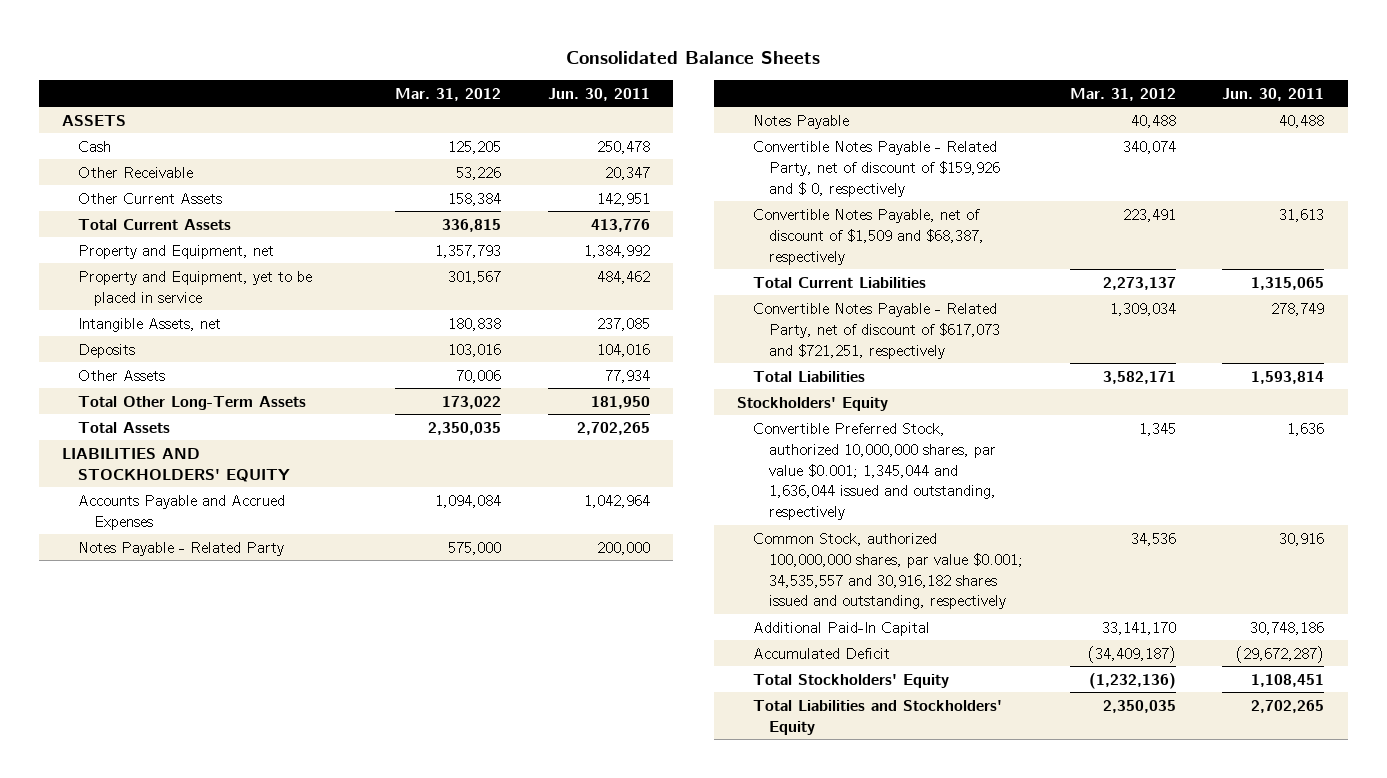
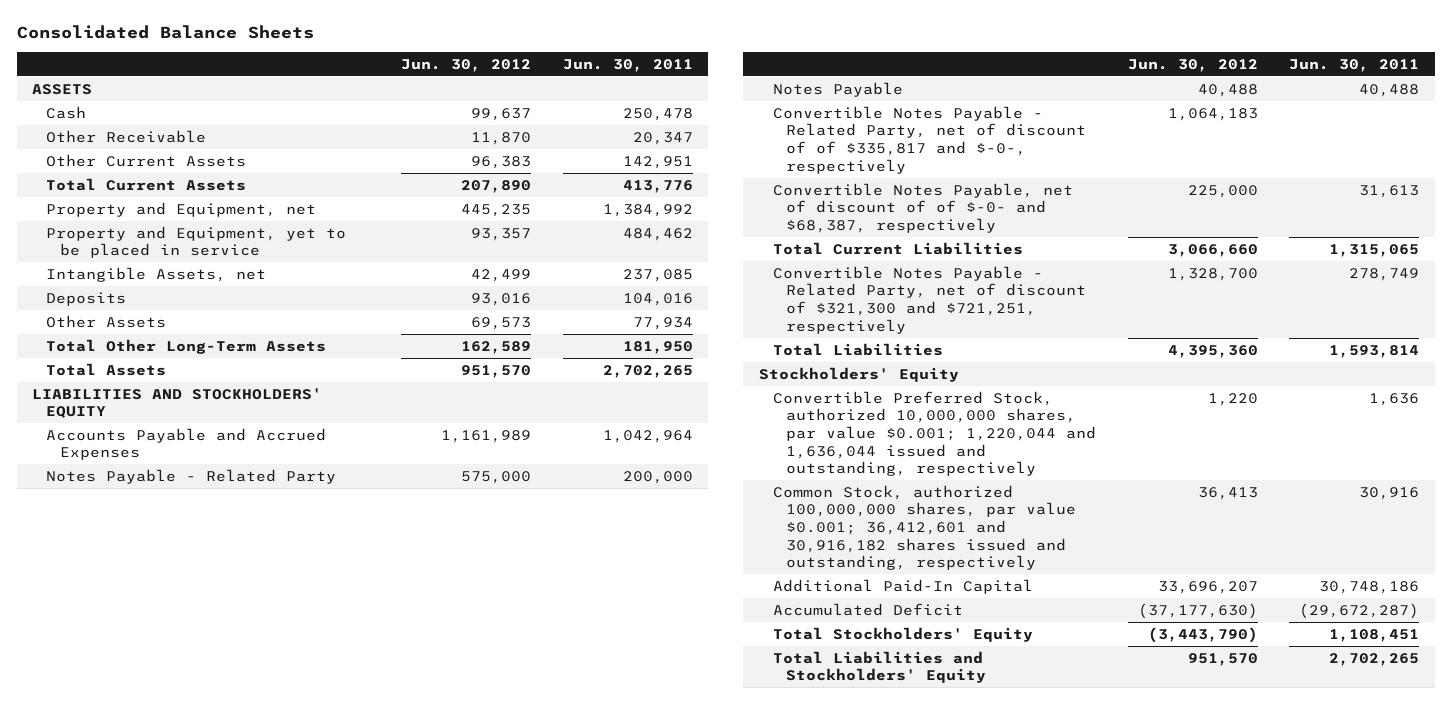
[394,87,501,101] Mar. 31, 2012 -> none
none -> [401,58,532,72] Jun. 30, 2012
[752,140,1000,197] Convertible Notes Payable - Related Party, net of discount of $159,926 and $ 0, respectively -> [772,105,1087,174] Convertible Notes Payable - Related Party, net of discount of of $335,817 and $-0-, respectively
[752,208,984,265] Convertible Notes Payable, net of discount of $1,509 and $68,387, respectively -> [772,182,1073,234] Convertible Notes Payable, net of discount of of $-0- and $68,387, respectively
[752,302,1000,359] Convertible Notes Payable - Related Party, net of discount of $617,073 and $721,251, respectively -> [772,265,1087,334] Convertible Notes Payable - Related Party, net of discount of $321,300 and $721,251, respectively
[752,422,996,521] Convertible Preferred Stock, authorized 10,000,000 shares, par value $0.001; 1,345,044 and 1,636,044 issued and outstanding, respectively -> [772,390,1097,477] Convertible Preferred Stock, authorized 10,000,000 shares, par value $0.001; 1,220,044 and 1,636,044 issued and outstanding, respectively
[752,532,1023,610] Common Stock, authorized 100,000,000 shares, par value $0.001; 34,535,557 and 30,916,182 shares issued and outstanding, respectively -> [772,484,1077,571] Common Stock, authorized 100,000,000 shares, par value $0.001; 36,412,601 and 30,916,182 shares issued and outstanding, respectively

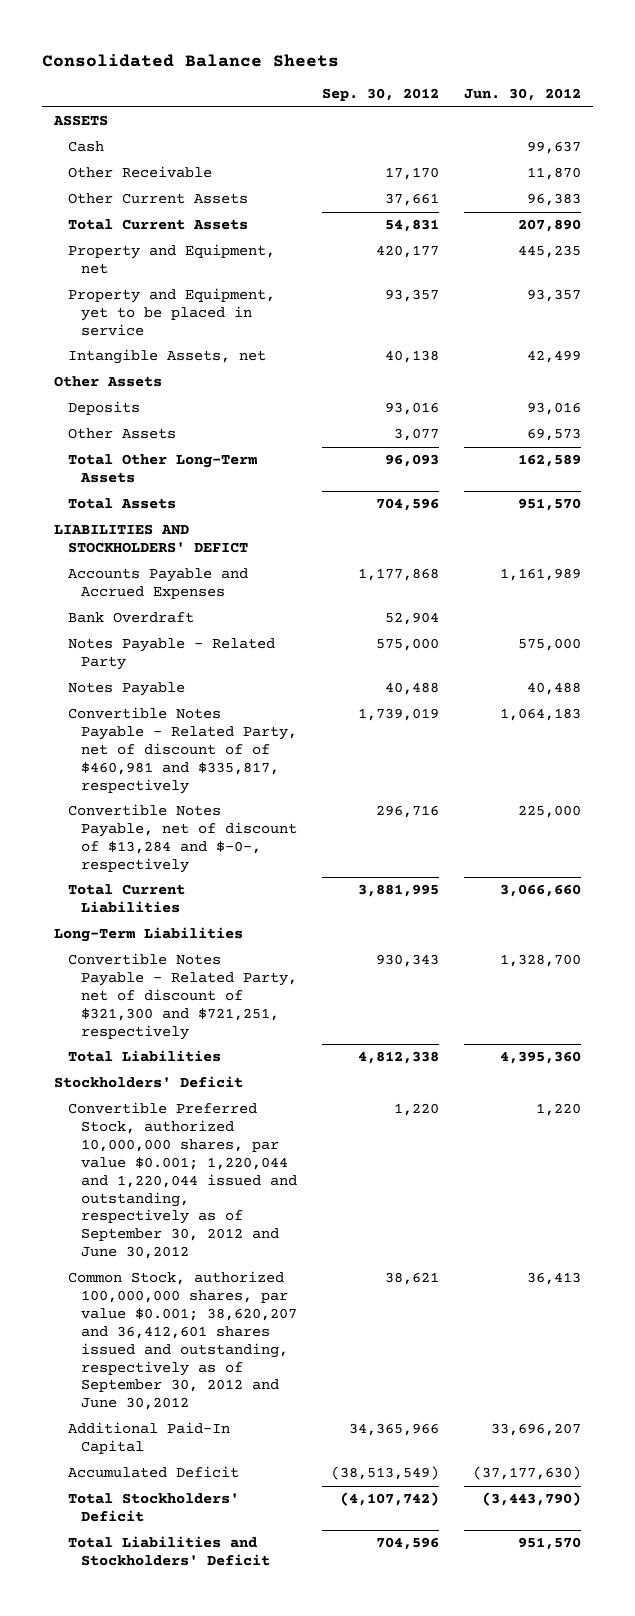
[562,58,693,72] Jun. 30, 2011 -> none
none -> [322,88,440,102] Sep. 30, 2012
none -> [53,376,162,388] Other Assets
[32,387,323,419] LIABILITIES AND STOCKHOLDERS' EQUITY -> [53,524,248,554] LIABILITIES AND STOCKHOLDERS' DEFICT
none -> [67,612,194,624] Bank Overdraft
[772,105,1087,174] Convertible Notes Payable - Related Party, net of discount of of $335,817 and $-0-, respectively -> [67,707,298,794] Convertible Notes Payable - Related Party, net of discount of of $460,981 and $335,817, respectively
[772,182,1073,234] Convertible Notes Payable, net of discount of of $-0- and $68,387, respectively -> [67,804,298,873] Convertible Notes Payable, net of discount of $13,284 and $-0-, respectively
none -> [53,927,243,943] Long-Term Liabilities
[758,366,959,382] Stockholders' Equity -> [53,1076,243,1089] Stockholders' Deficit
[772,390,1097,477] Convertible Preferred Stock, authorized 10,000,000 shares, par value $0.001; 1,220,044 and 1,636,044 issued and outstanding, respectively -> [67,1102,298,1260] Convertible Preferred Stock, authorized 10,000,000 shares, par value $0.001; 1,220,044 and 1,220,044 issued and outstanding, respectively as of September 30, 2012 and June 30,2012
[772,484,1077,571] Common Stock, authorized 100,000,000 shares, par value $0.001; 36,412,601 and 30,916,182 shares issued and outstanding, respectively -> [67,1271,298,1411] Common Stock, authorized 100,000,000 shares, par value $0.001; 38,620,207 and 36,412,601 shares issued and outstanding, respectively as of September 30, 2012 and June 30,2012
[772,626,1033,642] Total Stockholders' Equity -> [67,1493,239,1523] Total Stockholders' Deficit
[772,650,987,684] Total Liabilities and Stockholders' Equity -> [67,1536,271,1567] Total Liabilities and Stockholders' Deficit

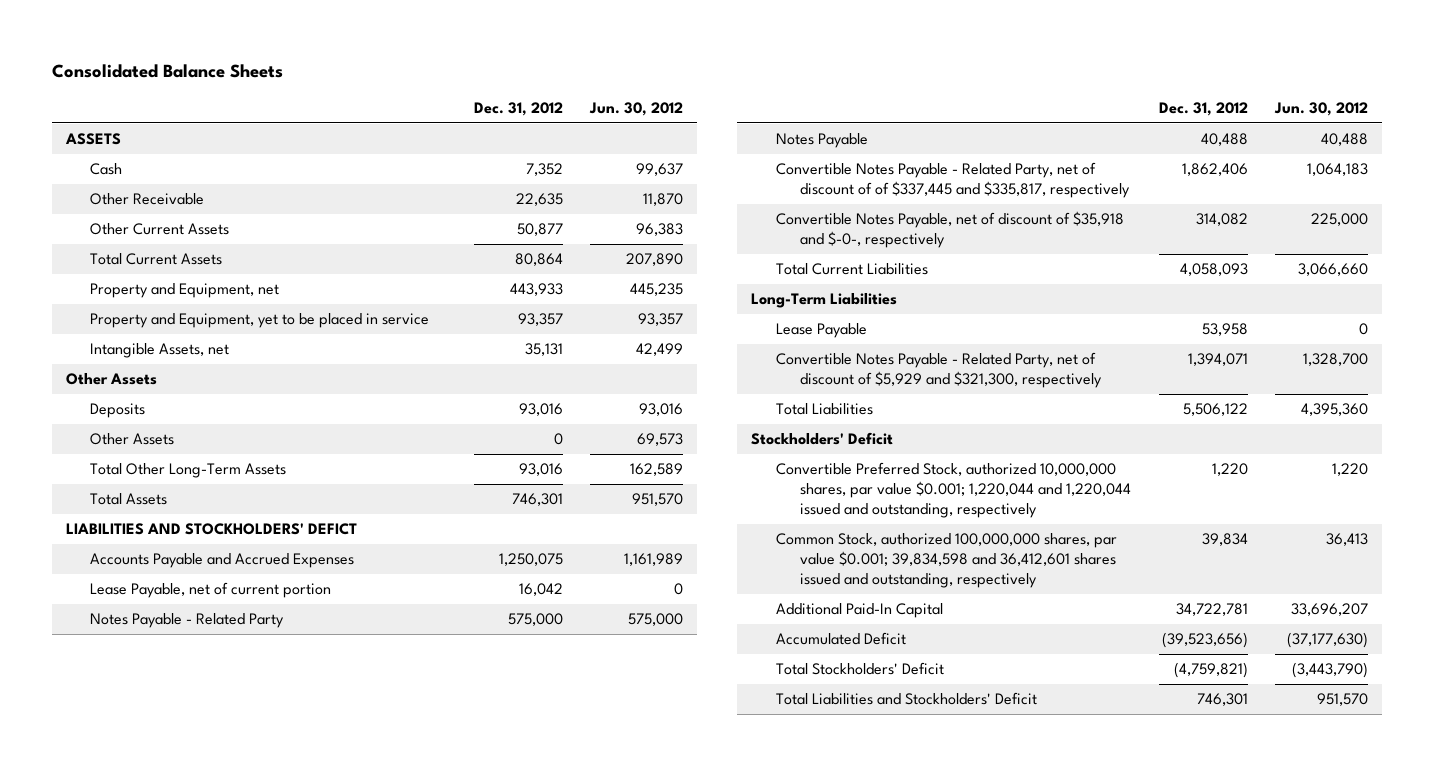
[322,88,440,102] Sep. 30, 2012 -> none
none -> [473,102,563,117] Dec. 31, 2012
[67,612,194,624] Bank Overdraft -> none
none -> [90,582,332,599] Lease Payable, net of current portion
[67,707,298,794] Convertible Notes Payable - Related Party, net of discount of of $460,981 and $335,817, respectively -> [775,162,1131,199] Convertible Notes Payable - Related Party, net of discount of of $337,445 and $335,817, respectively
[67,804,298,873] Convertible Notes Payable, net of discount of $13,284 and $-0-, respectively -> [775,211,1124,249] Convertible Notes Payable, net of discount of $35,918 and $-0-, respectively
none -> [775,323,867,339] Lease Payable
[67,953,298,1040] Convertible Notes Payable - Related Party, net of discount of $321,300 and $721,251, respectively -> [775,352,1103,389] Convertible Notes Payable - Related Party, net of discount of $5,929 and $321,300, respectively
[67,1102,298,1260] Convertible Preferred Stock, authorized 10,000,000 shares, par value $0.001; 1,220,044 and 1,220,044 issued and outstanding, respectively as of September 30, 2012 and June 30,2012 -> [775,462,1132,519] Convertible Preferred Stock, authorized 10,000,000 shares, par value $0.001; 1,220,044 and 1,220,044 issued and outstanding, respectively
[67,1271,298,1411] Common Stock, authorized 100,000,000 shares, par value $0.001; 38,620,207 and 36,412,601 shares issued and outstanding, respectively as of September 30, 2012 and June 30,2012 -> [775,533,1117,589] Common Stock, authorized 100,000,000 shares, par value $0.001; 39,834,598 and 36,412,601 shares issued and outstanding, respectively

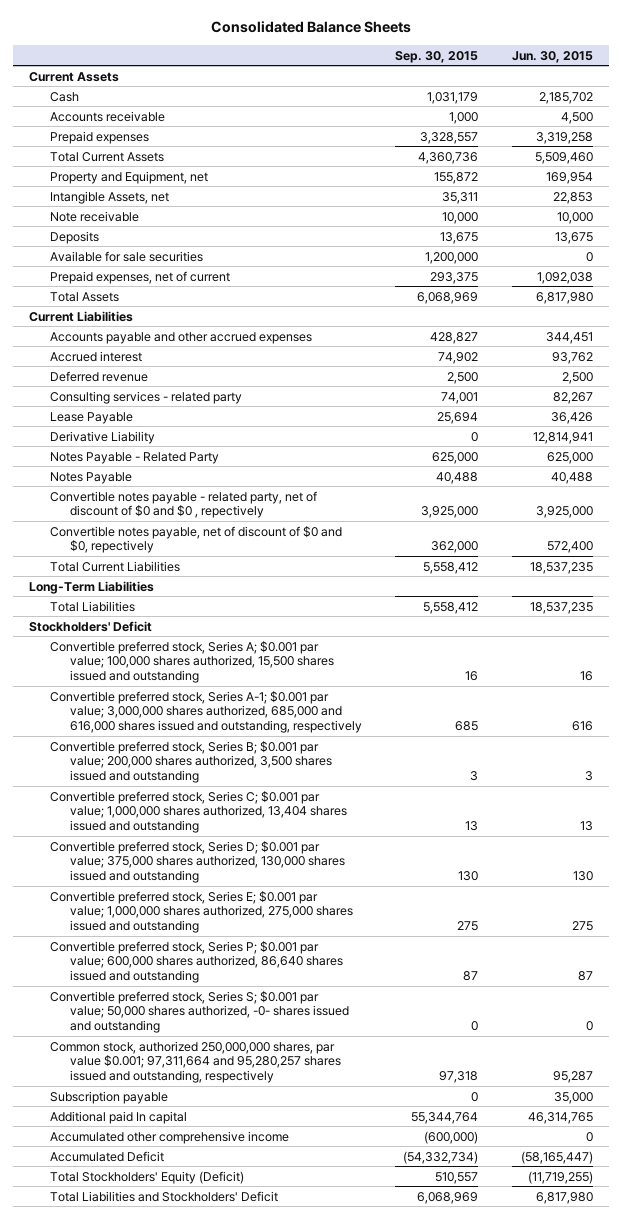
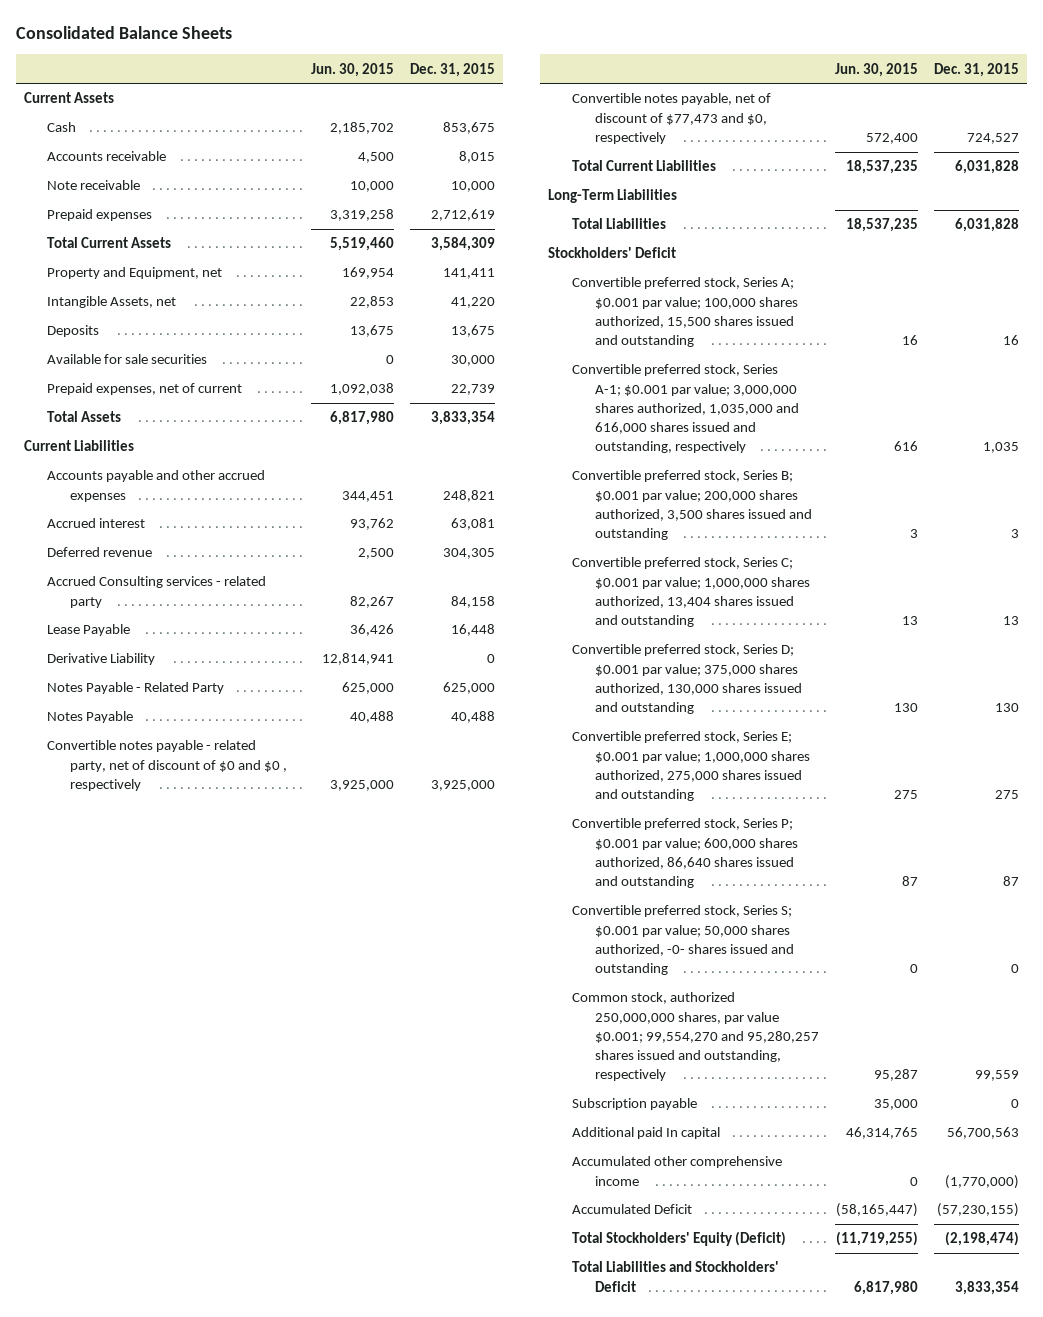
[395,50,479,63] Sep. 30, 2015 -> none
none -> [409,62,495,77] Dec. 31, 2015
[49,210,139,222] Note receivable -> [47,180,141,191] Note receivable
[534,151,593,164] 5,509,460 -> [329,237,394,252] 5,519,460
[49,390,242,404] Consulting services - related party -> [47,576,267,608] Accrued Consulting services - related party
[49,490,317,519] Convertible notes payable - related party, net of discount of $0 and $0 , repectively -> [47,740,288,791] Convertible notes payable - related party, net of discount of $0 and $0 , respectively
[49,525,342,554] Convertible notes payable, net of discount of $0 and $0, repectively -> [571,93,771,144] Convertible notes payable, net of discount of $77,473 and $0, respectively
[49,690,362,734] Convertible preferred stock, Series A-1; $0.001 par value; 3,000,000 shares authorized, 685,000 and 616,000 shares issued and outstanding, respectively -> [571,364,799,454] Convertible preferred stock, Series A-1; $0.001 par value; 3,000,000 shares authorized, 1,035,000 and 616,000 shares issued and outstanding, respectively
[49,1040,341,1084] Common stock, authorized 250,000,000 shares, par value $0.001; 97,311,664 and 95,280,257 shares issued and outstanding, respectively -> [571,992,819,1082] Common stock, authorized 250,000,000 shares, par value $0.001; 99,554,270 and 95,280,257 shares issued and outstanding, respectively

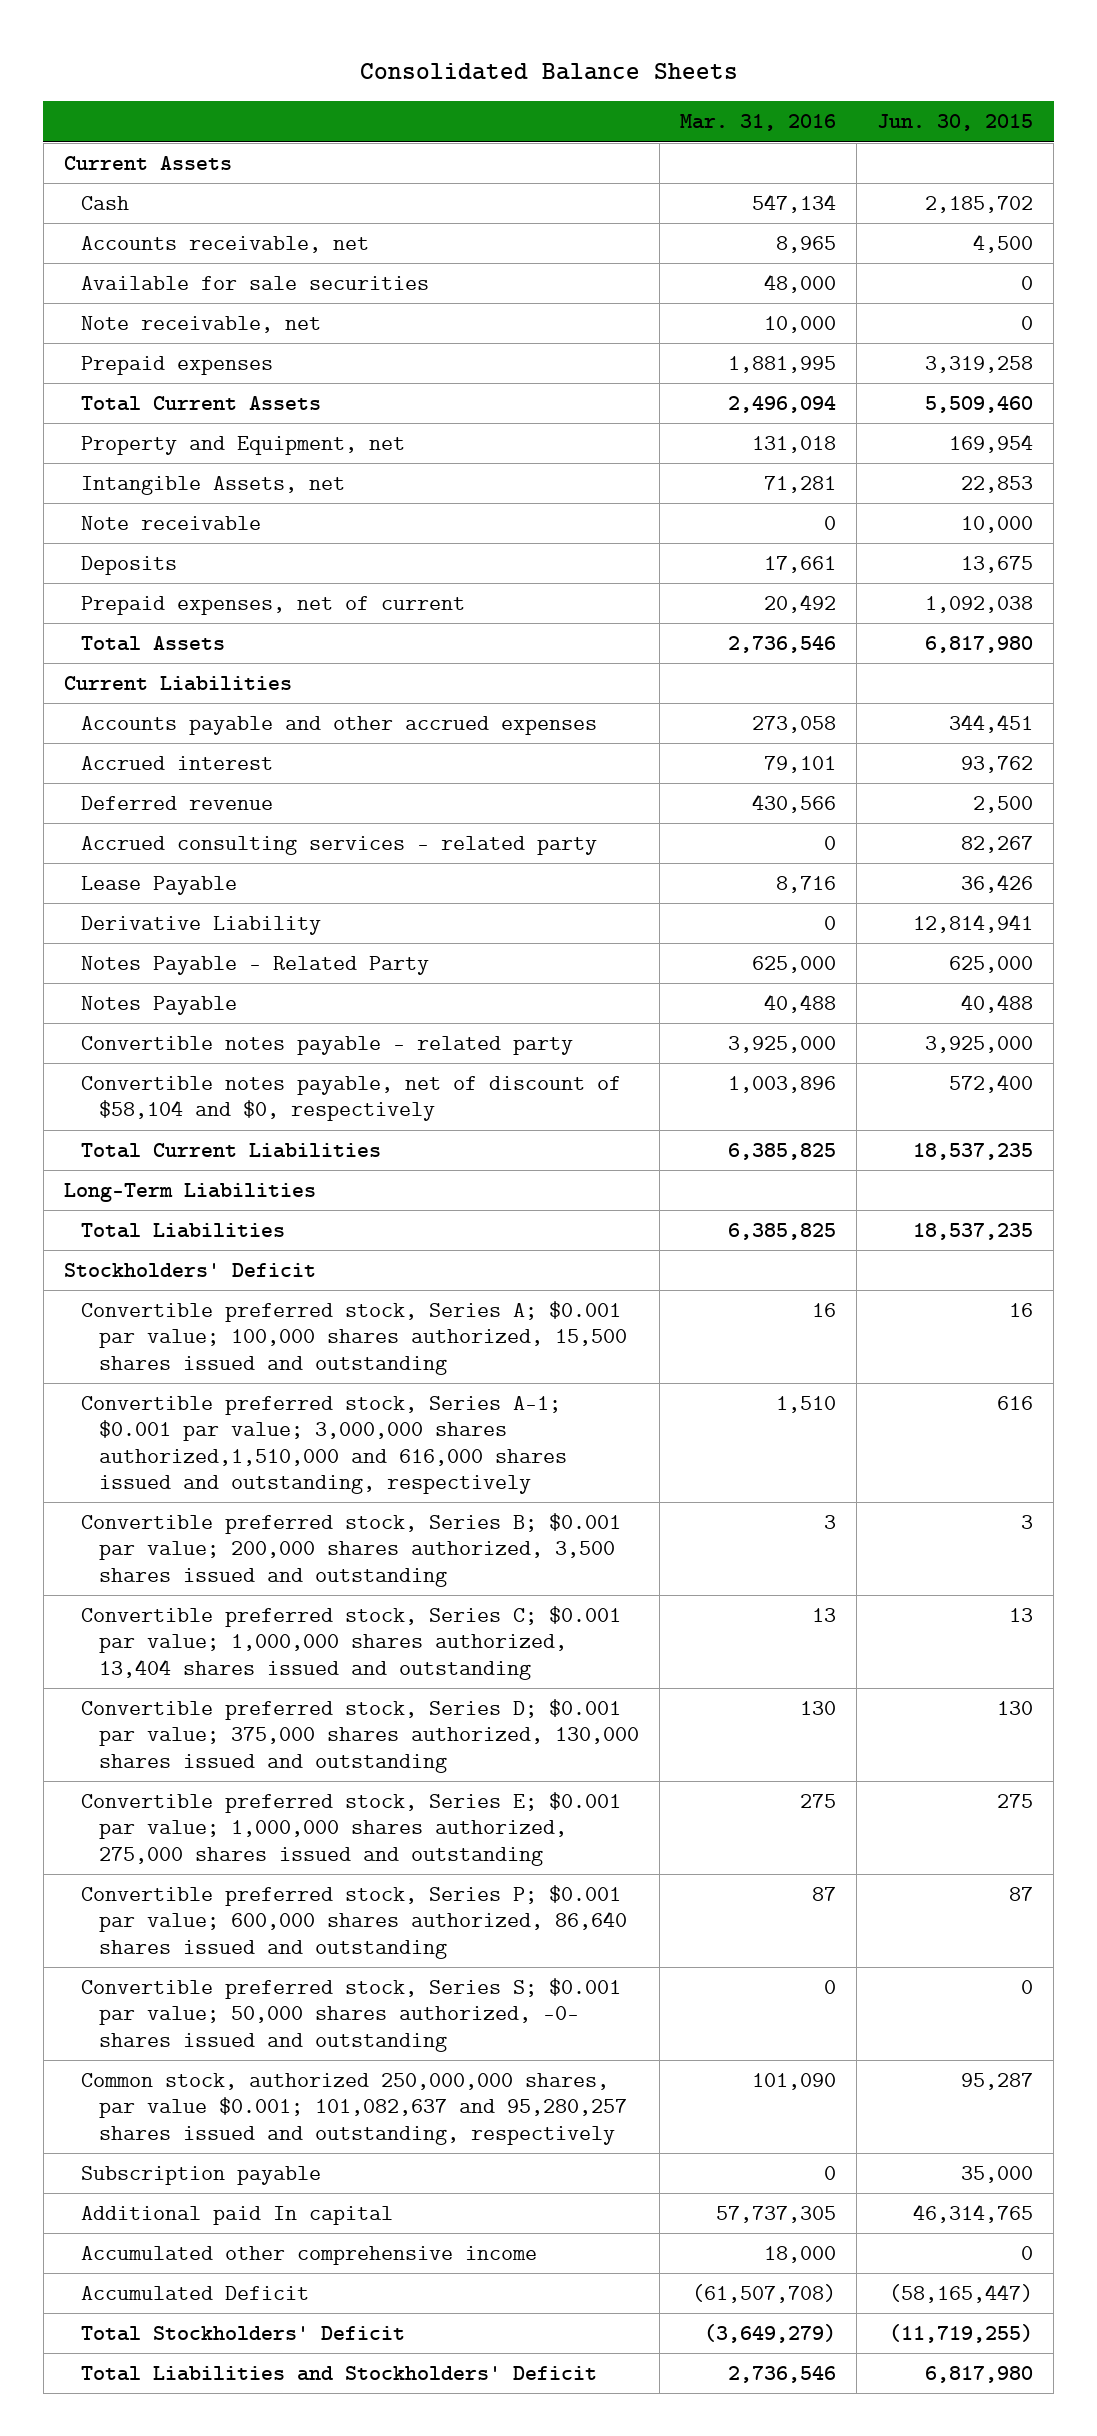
[409,62,495,77] Dec. 31, 2015 -> none
none -> [679,114,836,132] Mar. 31, 2016
[47,151,167,162] Accounts receivable -> [81,236,370,254] Accounts receivable, net
[47,354,208,365] Available for sale securities -> [81,276,430,291] Available for sale securities
none -> [81,316,322,334] Note receivable, net
[329,237,394,252] 5,519,460 -> [925,396,1034,414] 5,509,460
[47,180,141,191] Note receivable -> [81,516,262,531] Note receivable
[47,576,267,608] Accrued Consulting services - related party -> [81,836,598,856] Accrued consulting services - related party
[47,740,288,791] Convertible notes payable - related party, net of discount of $0 and $0 , respectively -> [81,1036,574,1056] Convertible notes payable - related party
[571,93,771,144] Convertible notes payable, net of discount of $77,473 and $0, respectively -> [81,1076,622,1122] Convertible notes payable, net of discount of $58,104 and $0, respectively
[571,364,799,454] Convertible preferred stock, Series A-1; $0.001 par value; 3,000,000 shares authorized, 1,035,000 and 616,000 shares issued and outstanding, respectively -> [81,1396,567,1494] Convertible preferred stock, Series A-1; $0.001 par value; 3,000,000 shares authorized,1,510,000 and 616,000 shares issued and outstanding, respectively
[571,992,819,1082] Common stock, authorized 250,000,000 shares, par value $0.001; 99,554,270 and 95,280,257 shares issued and outstanding, respectively -> [81,2073,627,2145] Common stock, authorized 250,000,000 shares, par value $0.001; 101,082,637 and 95,280,257 shares issued and outstanding, respectively
[571,1231,786,1247] Total Stockholders' Equity (Deficit) -> [81,2326,406,2342] Total Stockholders' Deficit

